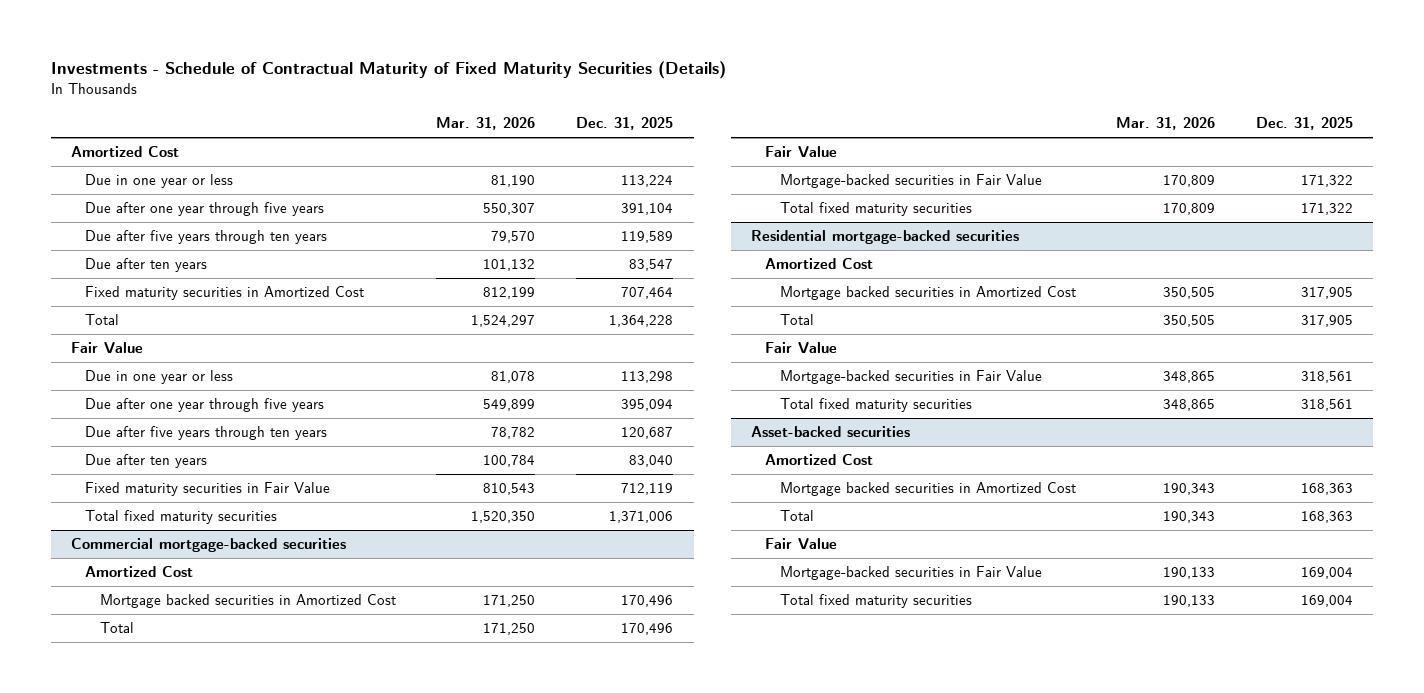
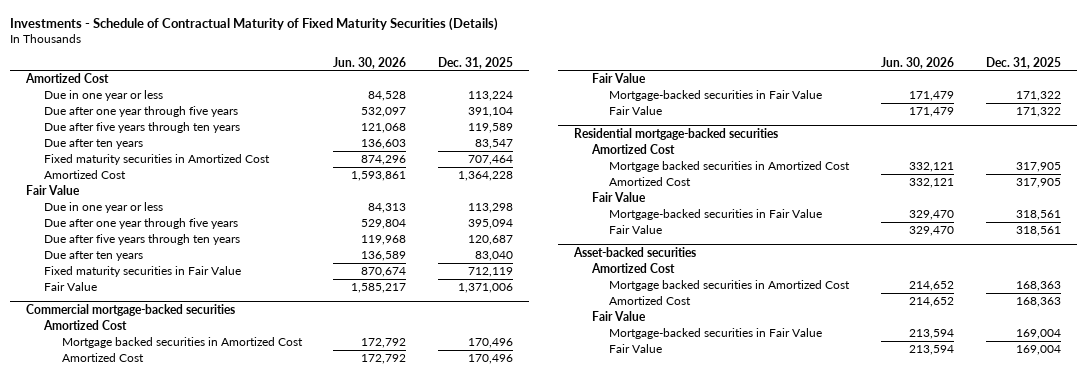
[436,117,536,131] Mar. 31, 2026 -> none
none -> [333,56,407,69] Jun. 30, 2026
[85,314,120,326] Total -> [43,170,126,180] Amortized Cost
[85,510,278,525] Total fixed maturity securities -> [43,282,97,292] Fair Value
[99,622,134,634] Total -> [61,353,144,363] Amortized Cost
[779,202,972,217] Total fixed maturity securities -> [609,106,663,116] Fair Value
[779,314,814,326] Total -> [609,177,692,187] Amortized Cost
[779,398,972,413] Total fixed maturity securities -> [609,225,663,235] Fair Value
[779,510,814,522] Total -> [609,296,692,306] Amortized Cost
[779,594,972,609] Total fixed maturity securities -> [609,344,663,354] Fair Value

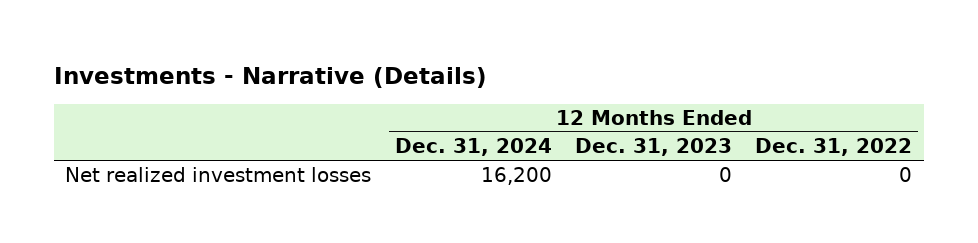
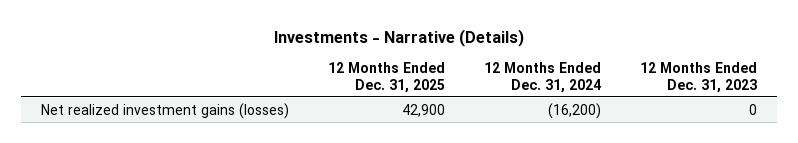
[755,138,913,157] Dec. 31, 2022 -> none
none -> [327,62,445,93] 12 Months Ended Dec. 31, 2025
[65,167,372,183] Net realized investment losses -> [40,102,289,119] Net realized investment gains (losses)
[480,167,552,186] 16,200 -> [547,102,601,119] (16,200)

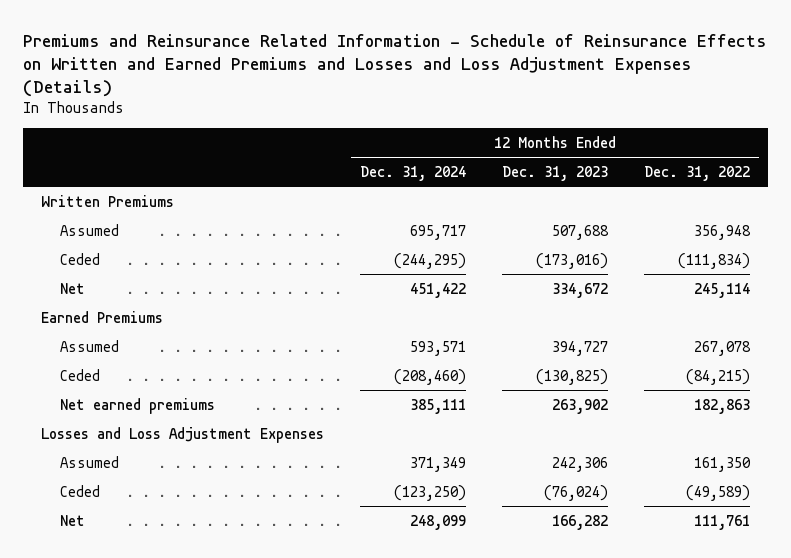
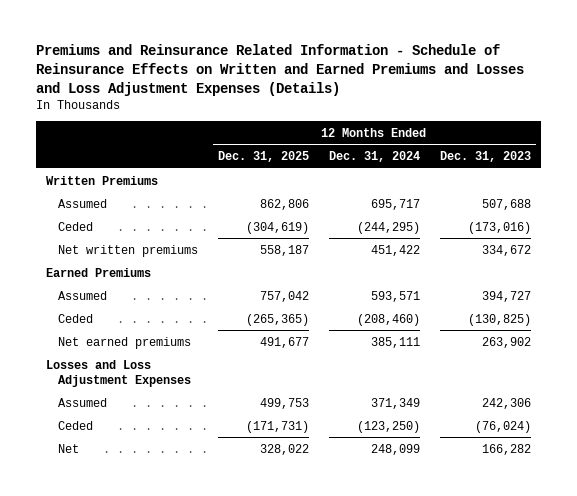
[644,166,751,182] Dec. 31, 2022 -> none
none -> [217,151,309,163] Dec. 31, 2025
[59,282,85,294] Net -> [58,244,199,257] Net written premiums

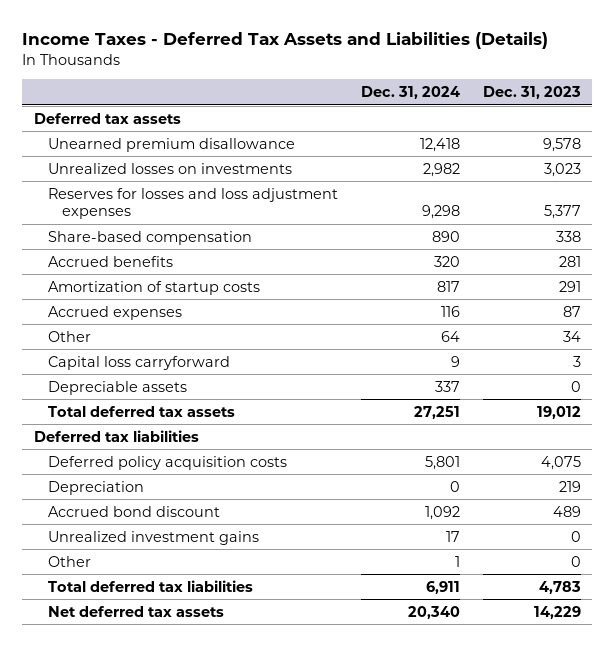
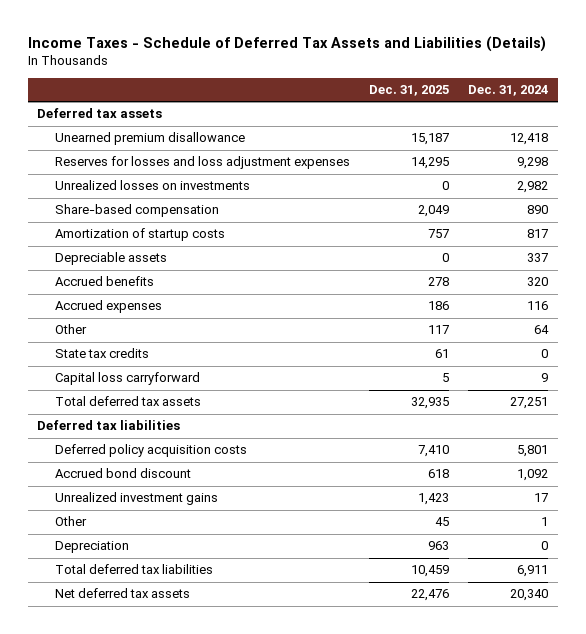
[21,31,548,49] Income Taxes - Deferred Tax Assets and Liabilities (Details) -> [27,35,546,52] Income Taxes - Schedule of Deferred Tax Assets and Liabilities (Details)
[482,86,581,100] Dec. 31, 2023 -> none
none -> [369,85,450,97] Dec. 31, 2025
[47,162,292,174] Unrealized losses on investments -> [55,180,251,191] Unrealized losses on investments
[47,380,187,395] Depreciable assets -> [55,252,168,266] Depreciable assets
[47,255,173,267] Accrued benefits -> [55,276,155,287] Accrued benefits
none -> [55,348,150,359] State tax credits
[47,480,144,495] Depreciation -> [55,541,130,554] Depreciation

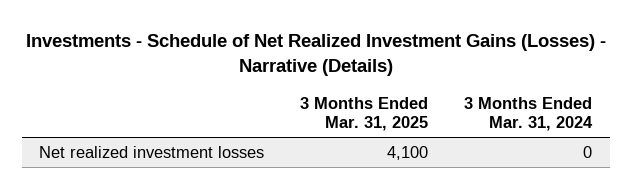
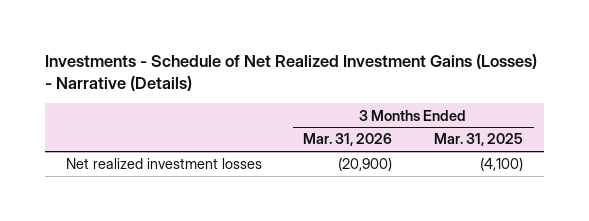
[464,96,594,131] 3 Months Ended Mar. 31, 2024 -> none
none -> [303,133,393,147] Mar. 31, 2026
[387,146,429,161] 4,100 -> [480,157,524,172] (4,100)

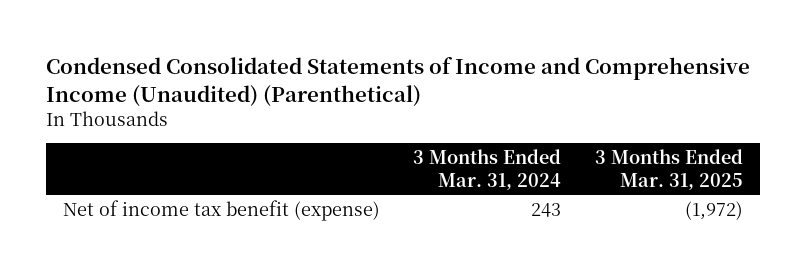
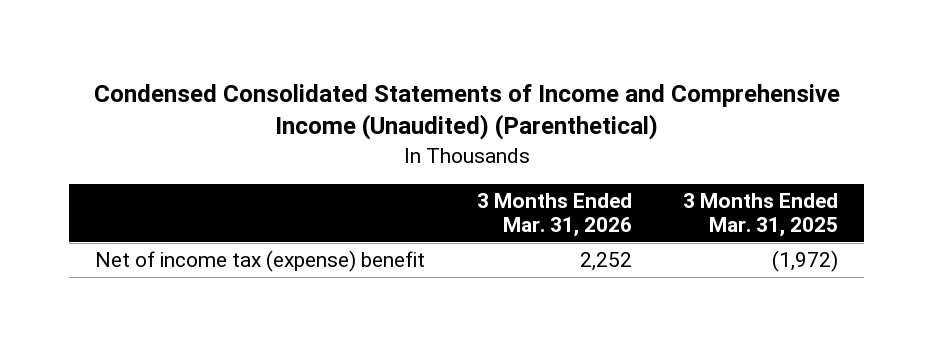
[413,149,562,190] 3 Months Ended Mar. 31, 2024 -> none
none -> [476,192,632,238] 3 Months Ended Mar. 31, 2026
[62,199,380,221] Net of income tax benefit (expense) -> [95,250,426,273] Net of income tax (expense) benefit

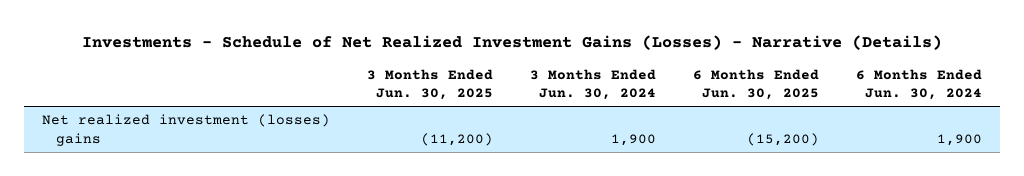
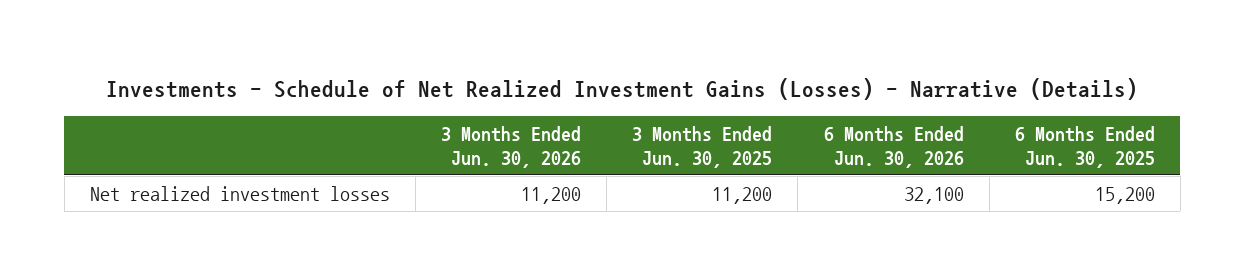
[530,68,657,101] 3 Months Ended Jun. 30, 2024 -> none
[855,68,982,101] 6 Months Ended Jun. 30, 2024 -> none
none -> [441,125,582,168] 3 Months Ended Jun. 30, 2026
none -> [823,125,964,168] 6 Months Ended Jun. 30, 2026
[42,114,331,146] Net realized investment (losses) gains -> [89,185,390,201] Net realized investment losses
[421,132,494,146] (11,200) -> [712,186,773,204] 11,200
[746,132,819,146] (15,200) -> [1094,186,1155,204] 15,200

